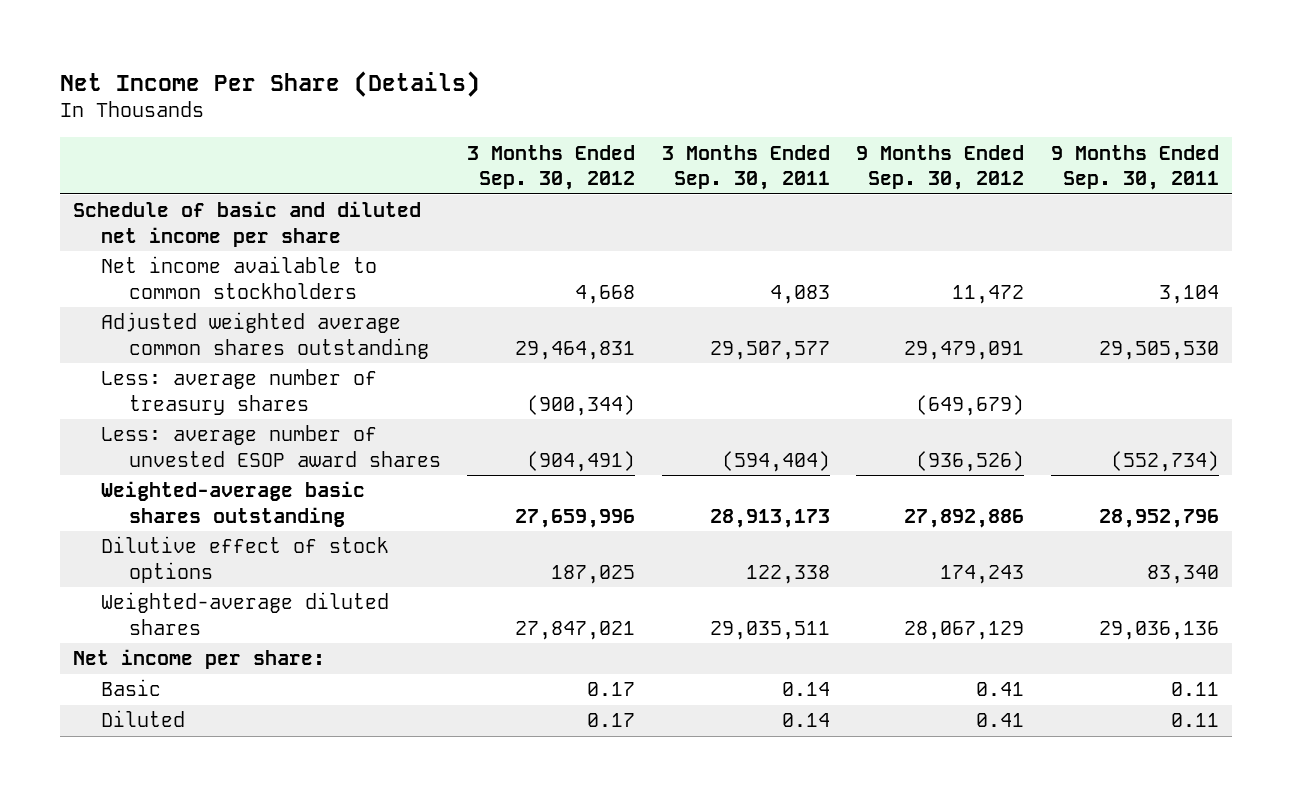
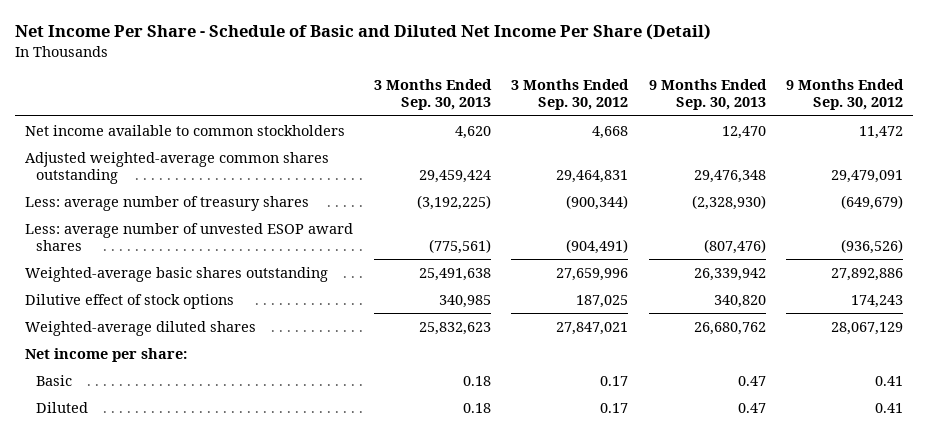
[60,70,481,97] Net Income Per Share (Details) -> [14,24,711,41] Net Income Per Share - Schedule of Basic and Diluted Net Income Per Share (Detail)
[661,144,830,191] 3 Months Ended Sep. 30, 2011 -> none
[1050,144,1219,191] 9 Months Ended Sep. 30, 2011 -> none
none -> [373,79,492,111] 3 Months Ended Sep. 30, 2013
none -> [648,79,767,111] 9 Months Ended Sep. 30, 2013
[73,201,422,247] Schedule of basic and diluted net income per share -> none
[101,312,429,359] Adjusted weighted average common shares outstanding -> [25,151,330,184] Adjusted weighted-average common shares outstanding

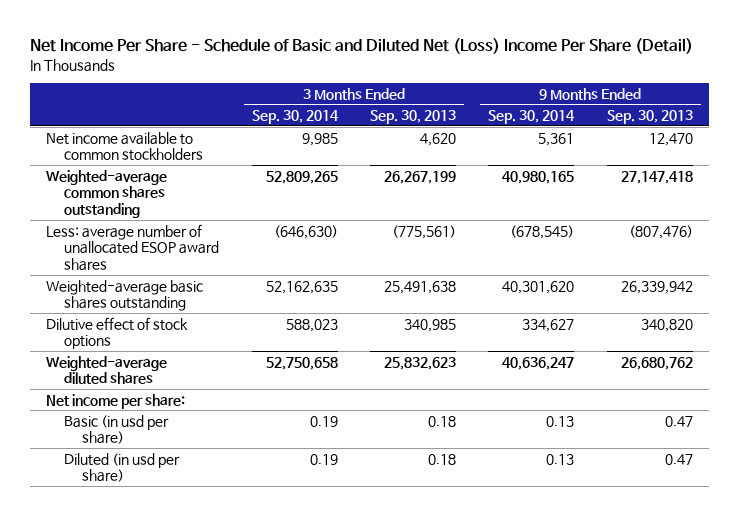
[14,24,711,41] Net Income Per Share - Schedule of Basic and Diluted Net Income Per Share (Detail) -> [30,38,694,55] Net Income Per Share - Schedule of Basic and Diluted Net (Loss) Income Per Share (Detail)
[511,79,630,111] 3 Months Ended Sep. 30, 2012 -> none
[786,79,905,111] 9 Months Ended Sep. 30, 2012 -> none
none -> [251,110,339,125] Sep. 30, 2014
none -> [488,110,576,125] Sep. 30, 2014
[25,195,310,211] Less: average number of treasury shares -> none
[25,151,330,184] Adjusted weighted-average common shares outstanding -> [46,169,168,218] Weighted-average common shares outstanding
[418,169,491,183] 29,459,424 -> [383,170,456,184] 26,267,199
[693,169,766,183] 29,476,348 -> [620,170,693,184] 27,147,418
[25,222,354,251] Less: average number of unvested ESOP award shares -> [46,223,220,271] Less: average number of unallocated ESOP award shares
[35,374,72,386] Basic -> [64,414,170,445] Basic (in usd per share)
[35,401,88,413] Diluted -> [64,452,181,483] Diluted (in usd per share)

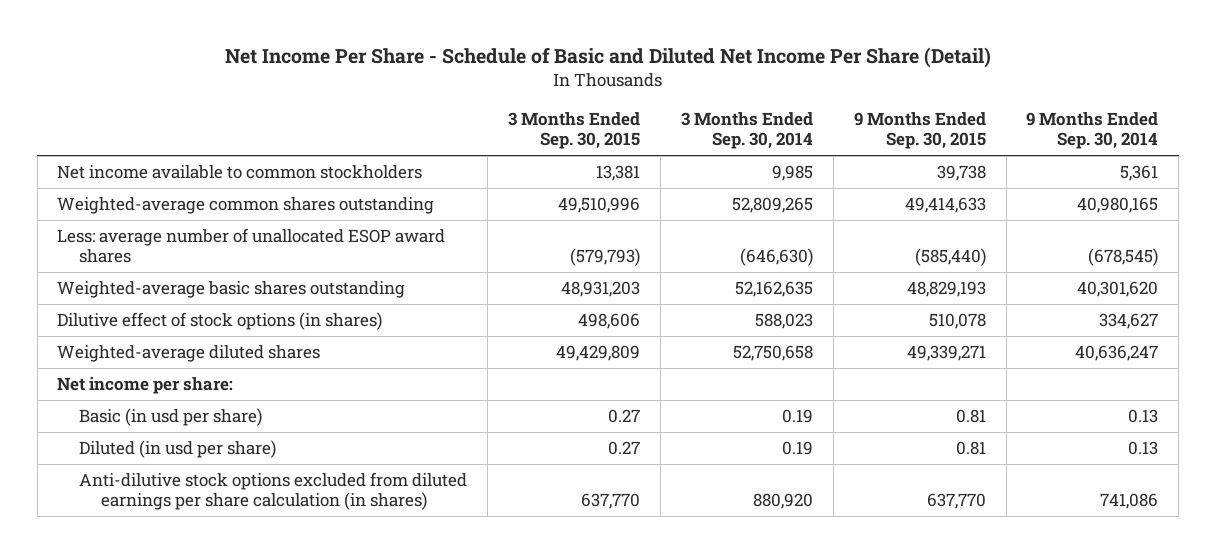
[30,38,694,55] Net Income Per Share - Schedule of Basic and Diluted Net (Loss) Income Per Share (Detail) -> [224,47,991,69] Net Income Per Share - Schedule of Basic and Diluted Net Income Per Share (Detail)
[369,110,456,125] Sep. 30, 2013 -> none
[606,110,693,125] Sep. 30, 2013 -> none
none -> [508,112,641,150] 3 Months Ended Sep. 30, 2015
none -> [853,112,986,150] 9 Months Ended Sep. 30, 2015
[46,316,189,350] Dilutive effect of stock options -> [57,312,383,331] Dilutive effect of stock options (in shares)
none -> [79,472,468,511] Anti-dilutive stock options excluded from diluted earnings per share calculation (in shares)

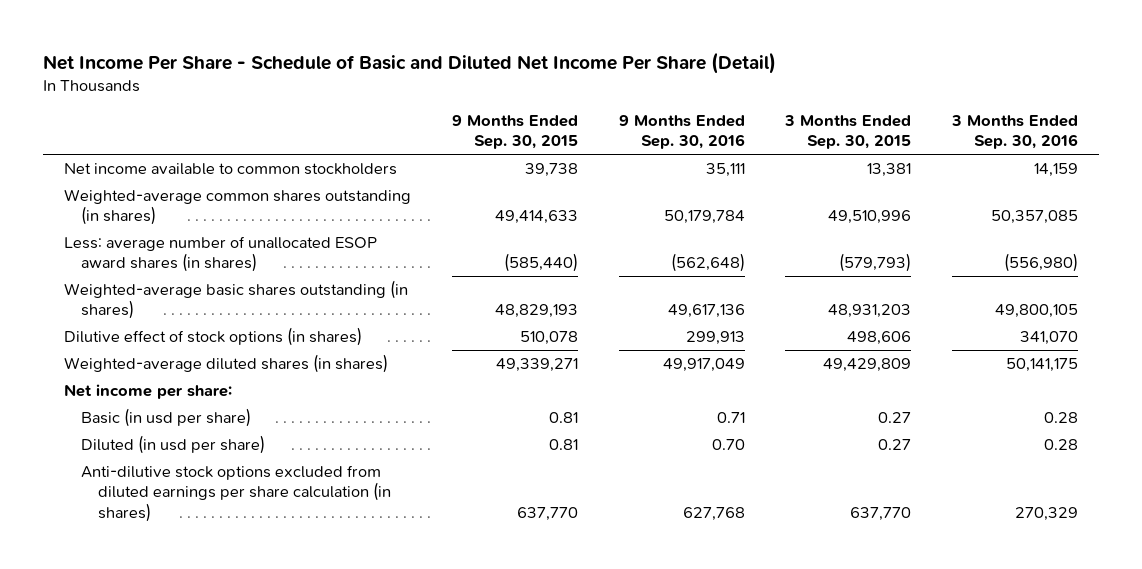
[680,112,813,150] 3 Months Ended Sep. 30, 2014 -> none
[1026,112,1159,150] 9 Months Ended Sep. 30, 2014 -> none
none -> [618,115,745,150] 9 Months Ended Sep. 30, 2016
none -> [951,115,1079,150] 3 Months Ended Sep. 30, 2016
[57,197,435,215] Weighted-average common shares outstanding -> [63,189,411,226] Weighted-average common shares outstanding (in shares)
[57,228,446,264] Less: average number of unallocated ESOP award shares -> [63,236,377,273] Less: average number of unallocated ESOP award shares (in shares)
[57,281,406,299] Weighted-average basic shares outstanding -> [63,280,408,320] Weighted-average basic shares outstanding (in shares)
[57,345,321,363] Weighted-average diluted shares -> [63,354,388,374] Weighted-average diluted shares (in shares)

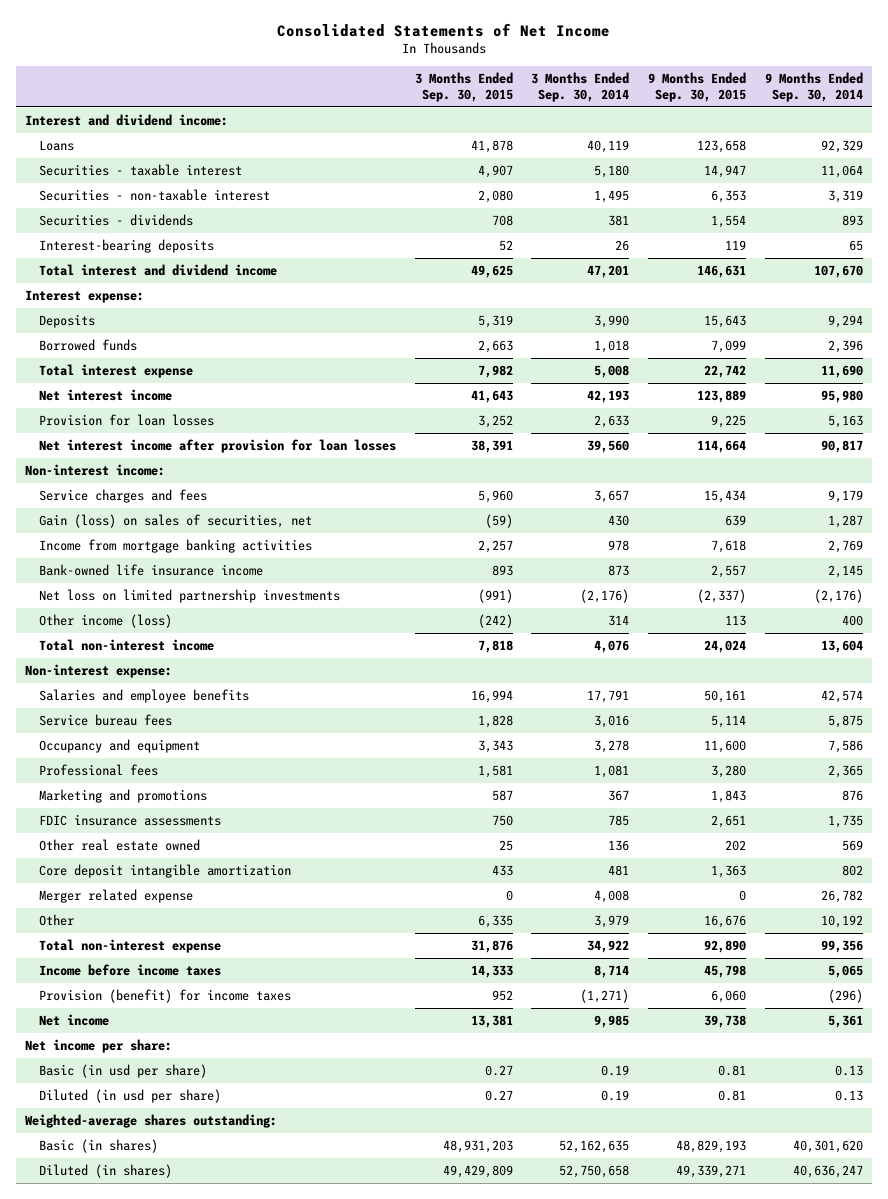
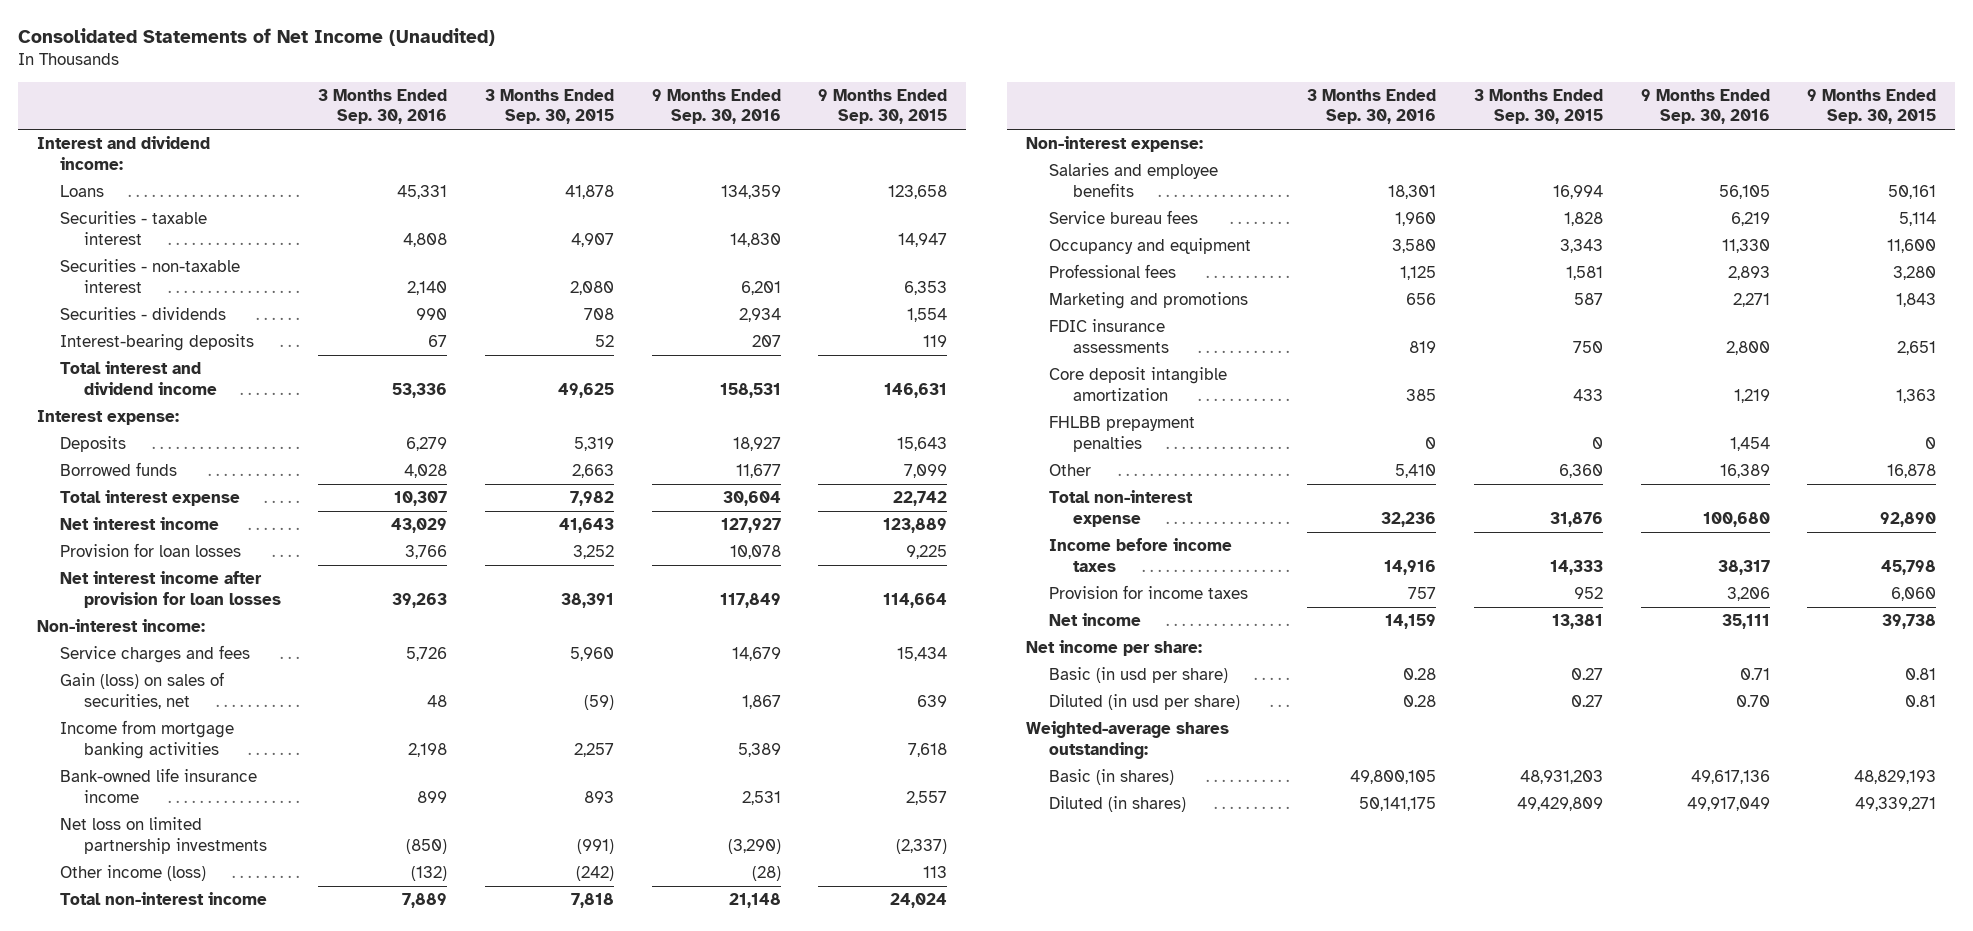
[277,22,611,37] Consolidated Statements of Net Income -> [17,28,495,47] Consolidated Statements of Net Income (Unaudited)
[531,72,630,102] 3 Months Ended Sep. 30, 2014 -> none
[765,72,864,102] 9 Months Ended Sep. 30, 2014 -> none
none -> [318,88,448,125] 3 Months Ended Sep. 30, 2016
none -> [651,88,781,125] 9 Months Ended Sep. 30, 2016
[38,839,200,852] Other real estate owned -> none
[38,889,193,904] Merger related expense -> none
none -> [1049,416,1196,452] FHLBB prepayment penalties
[477,915,513,929] 6,335 -> [1559,464,1604,479] 6,360
[704,915,747,929] 16,676 -> [1887,464,1937,479] 16,878
[38,989,291,1004] Provision (benefit) for income taxes -> [1049,585,1249,600] Provision for income taxes

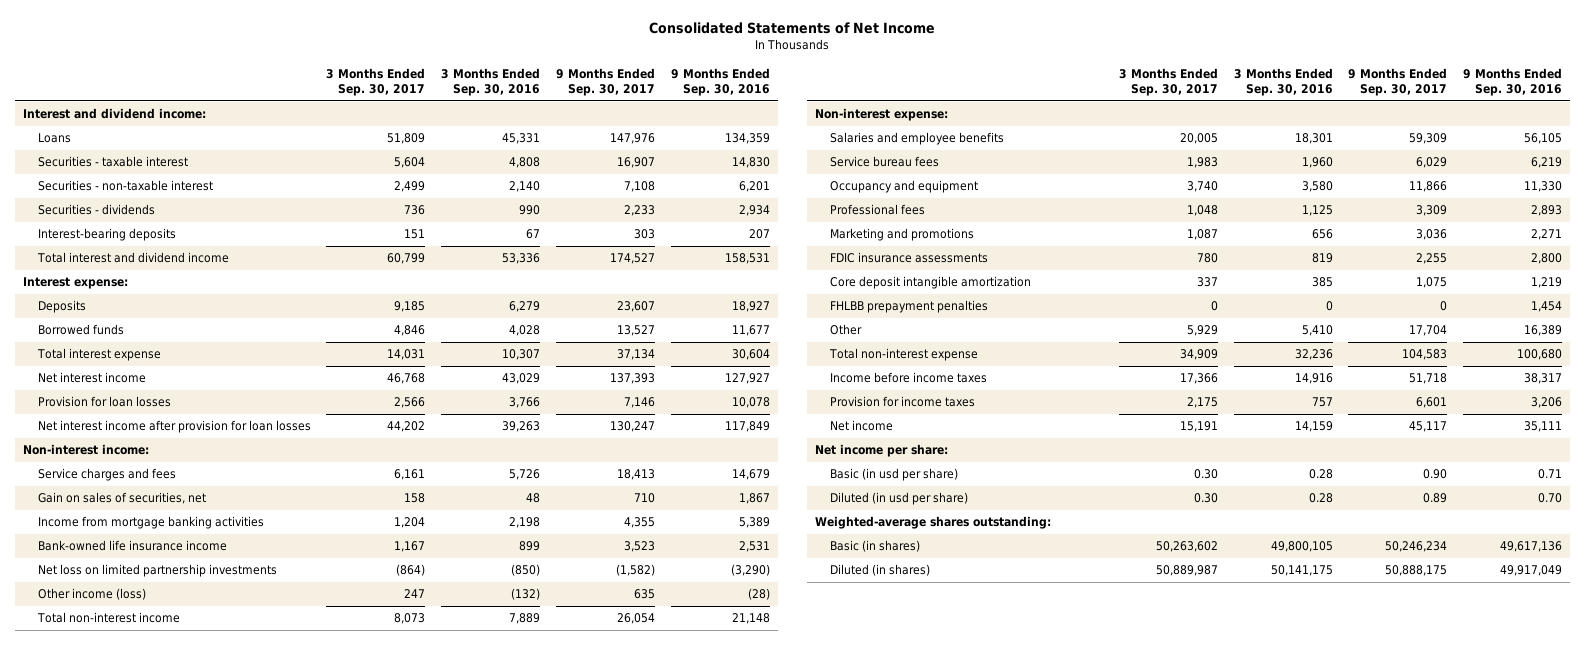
[17,28,495,47] Consolidated Statements of Net Income (Unaudited) -> [649,22,936,35] Consolidated Statements of Net Income
[484,88,614,125] 3 Months Ended Sep. 30, 2015 -> none
[818,88,948,125] 9 Months Ended Sep. 30, 2015 -> none
none -> [326,67,426,96] 3 Months Ended Sep. 30, 2017
none -> [555,67,655,96] 9 Months Ended Sep. 30, 2017
[60,672,225,709] Gain (loss) on sales of securities, net -> [37,492,206,505] Gain on sales of securities, net

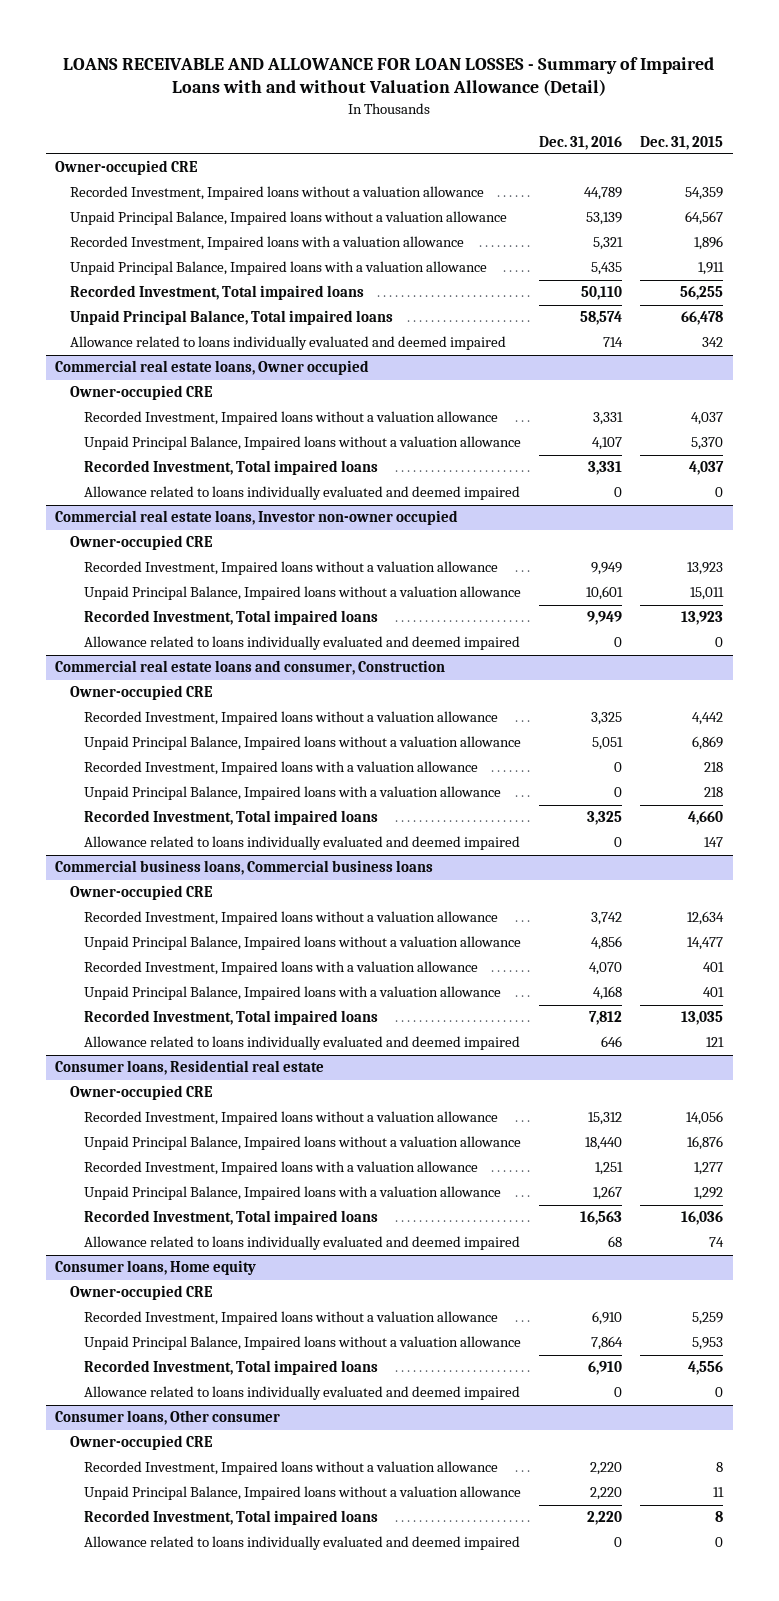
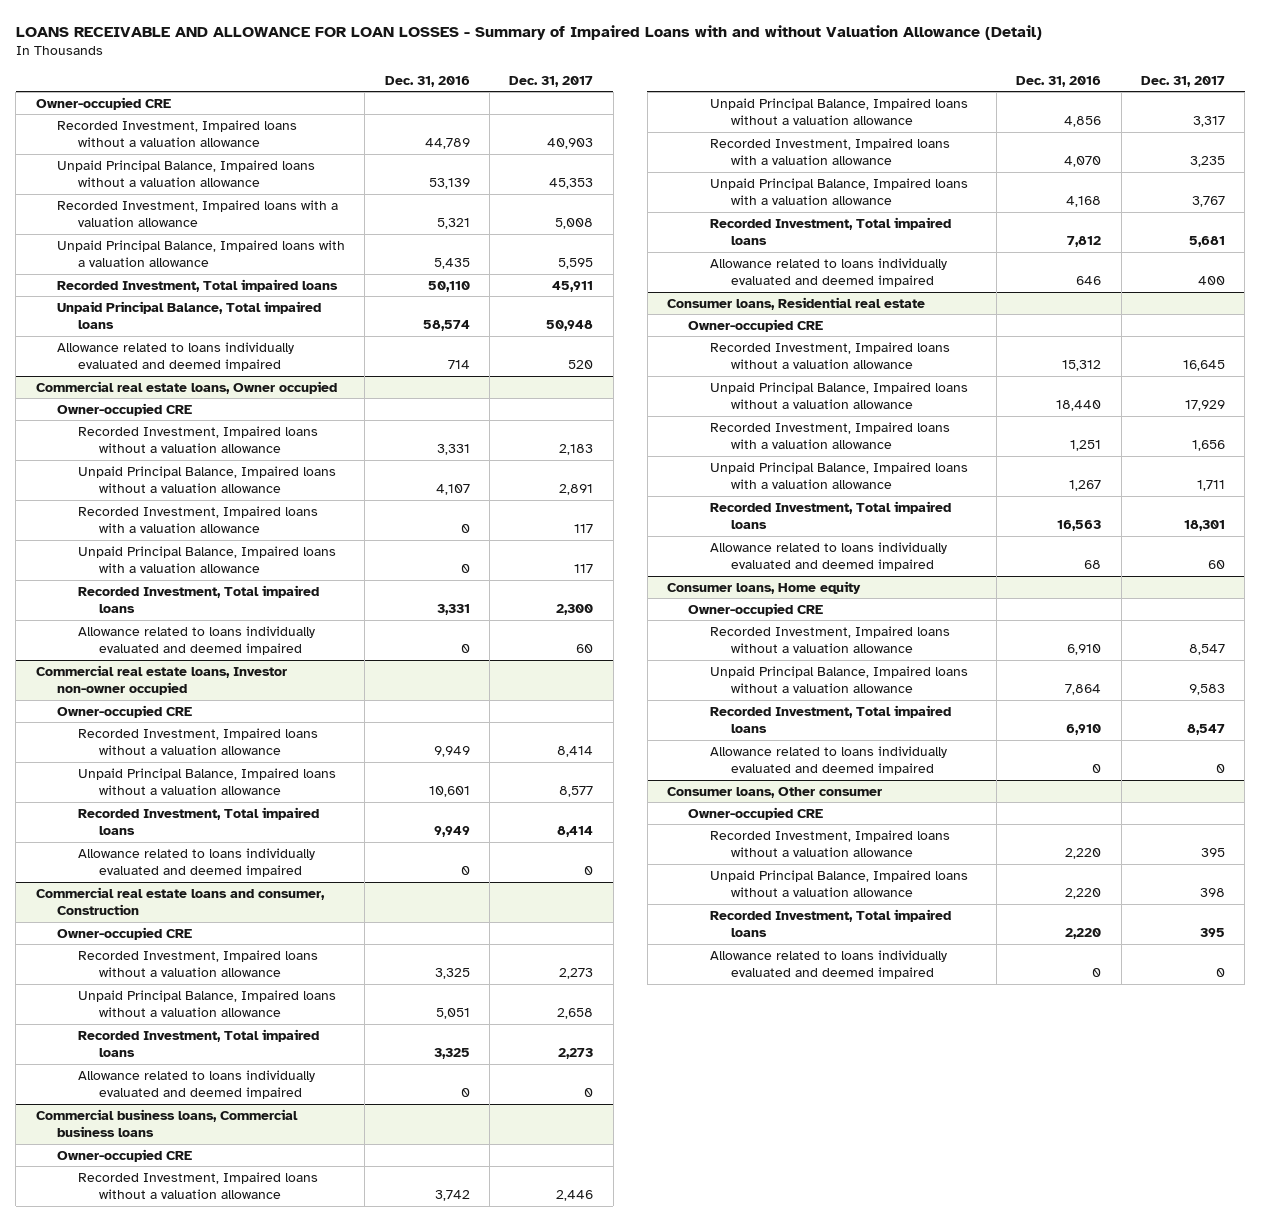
[640,135,724,150] Dec. 31, 2015 -> none
none -> [509,75,594,87] Dec. 31, 2017
none -> [78,505,319,534] Recorded Investment, Impaired loans with a valuation allowance
none -> [78,545,337,574] Unpaid Principal Balance, Impaired loans with a valuation allowance
[83,761,478,776] Recorded Investment, Impaired loans with a valuation allowance -> none
[83,786,501,801] Unpaid Principal Balance, Impaired loans with a valuation allowance -> none

